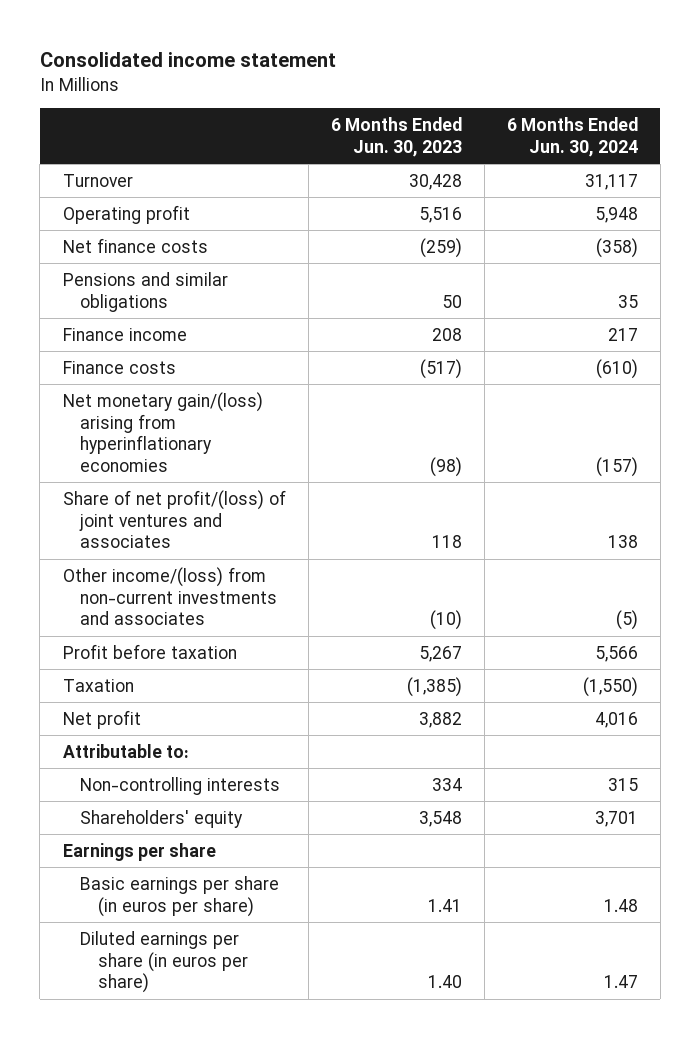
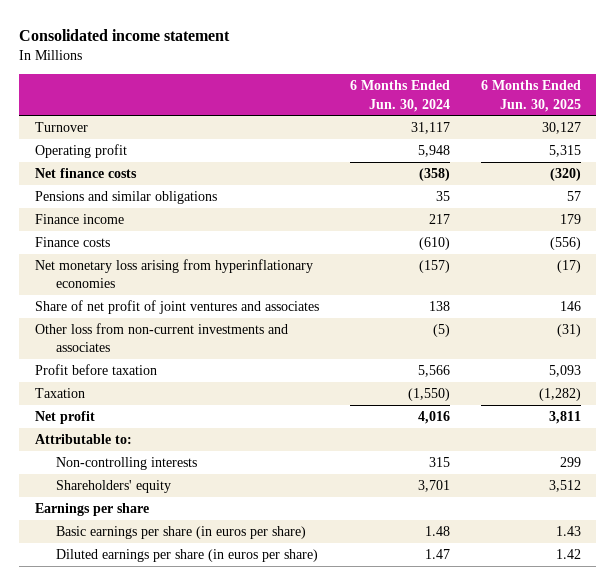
[330,116,462,157] 6 Months Ended Jun. 30, 2023 -> none
none -> [480,80,581,112] 6 Months Ended Jun. 30, 2025
[62,391,263,473] Net monetary gain/(loss) arising from hyperinflationary economies -> [34,258,313,289] Net monetary loss arising from hyperinflationary economies
[62,489,286,549] Share of net profit/(loss) of joint ventures and associates -> [34,299,319,314] Share of net profit of joint ventures and associates
[62,566,278,626] Other income/(loss) from non-current investments and associates -> [34,322,288,353] Other loss from non-current investments and associates

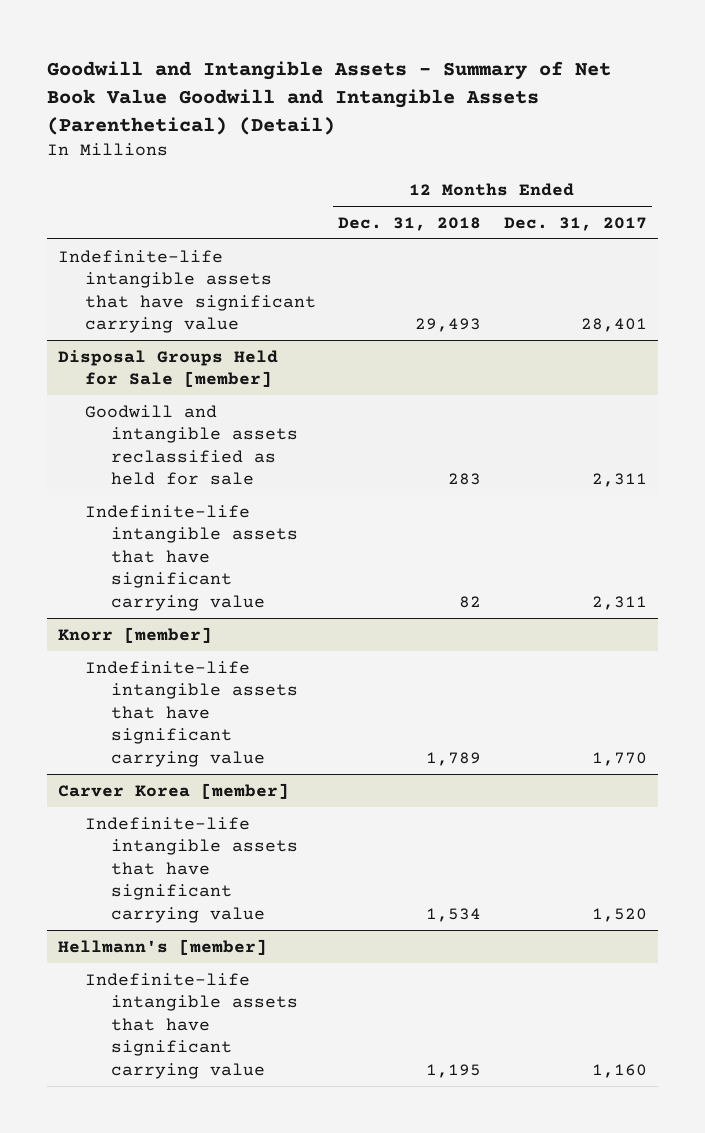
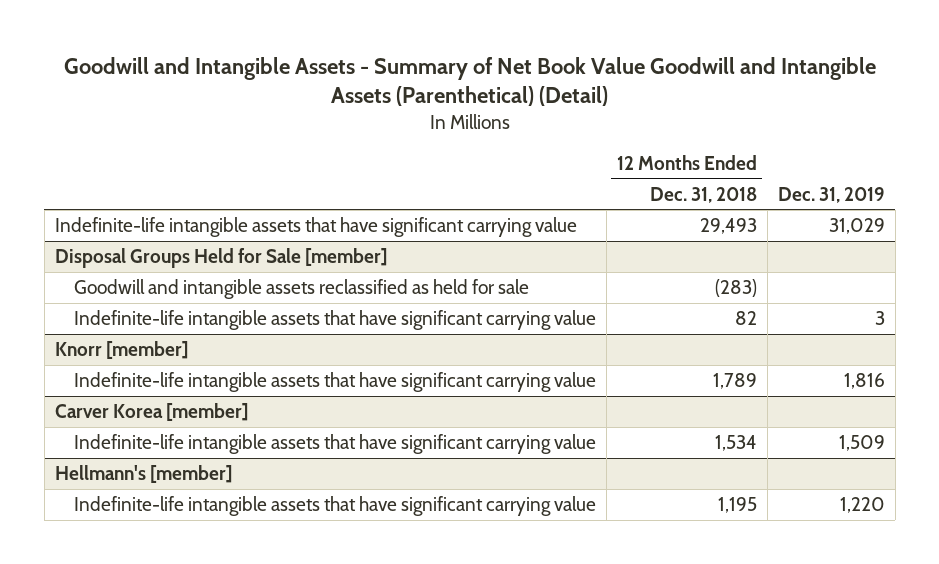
[503,216,647,231] Dec. 31, 2017 -> none
none -> [777,186,885,203] Dec. 31, 2019
[448,473,482,486] 283 -> [714,278,757,297] (283)

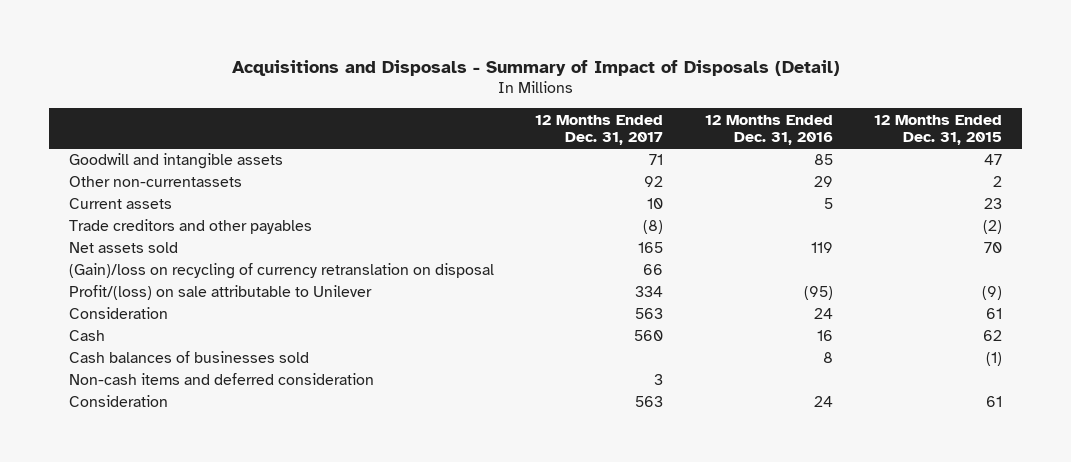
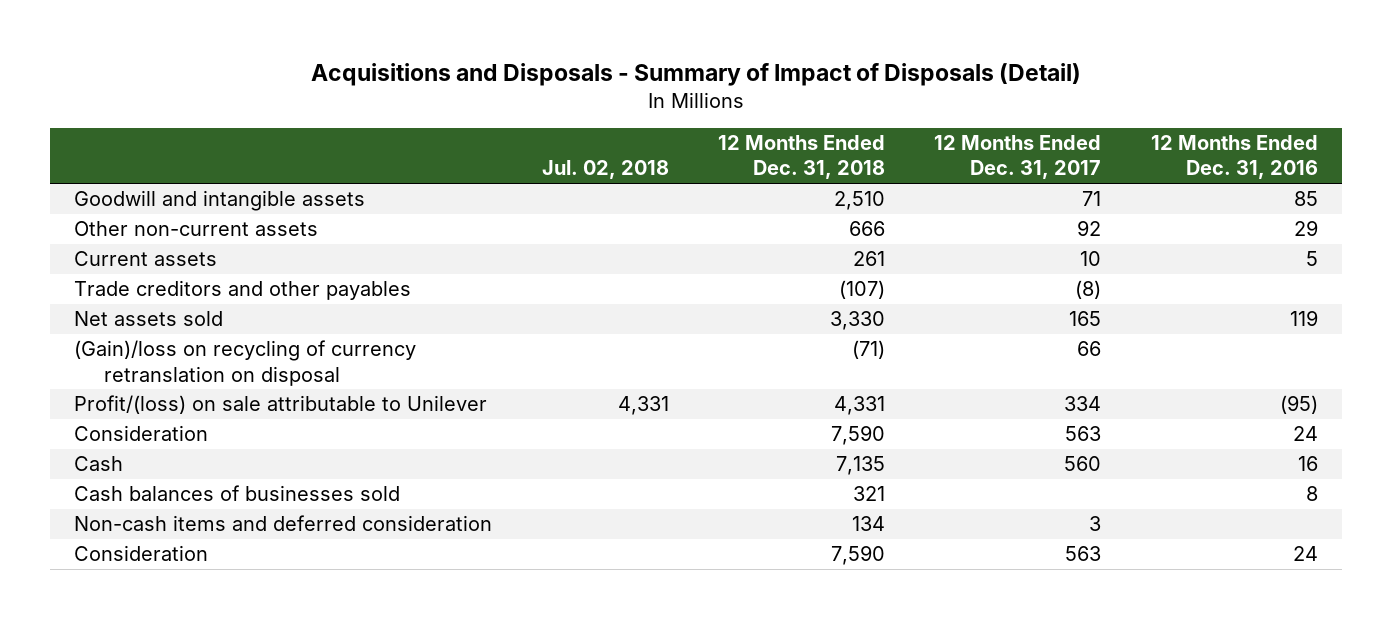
[873,114,1002,146] 12 Months Ended Dec. 31, 2015 -> none
none -> [541,160,669,180] Jul. 02, 2018
none -> [718,135,886,180] 12 Months Ended Dec. 31, 2018
[69,176,243,188] Other non-currentassets -> [74,221,319,237] Other non-current assets

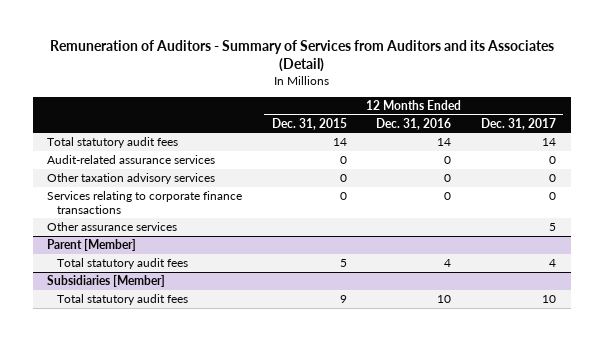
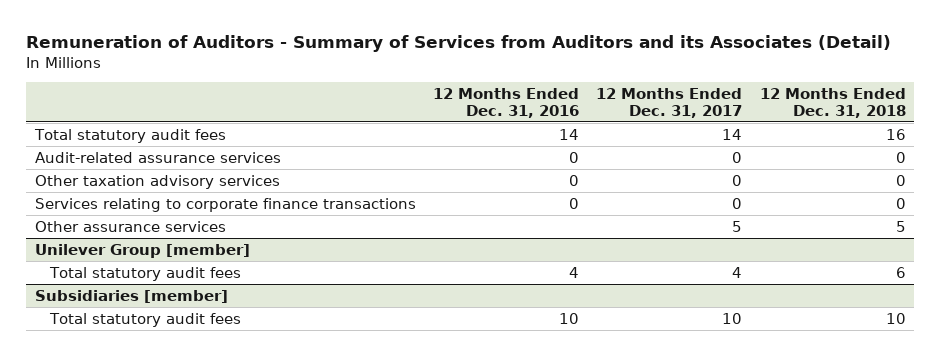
[271,117,347,130] Dec. 31, 2015 -> none
none -> [759,87,906,118] 12 Months Ended Dec. 31, 2018
[47,239,137,252] Parent [Member] -> [34,243,250,258] Unilever Group [member]
[47,275,166,288] Subsidiaries [Member] -> [34,289,228,303] Subsidiaries [member]

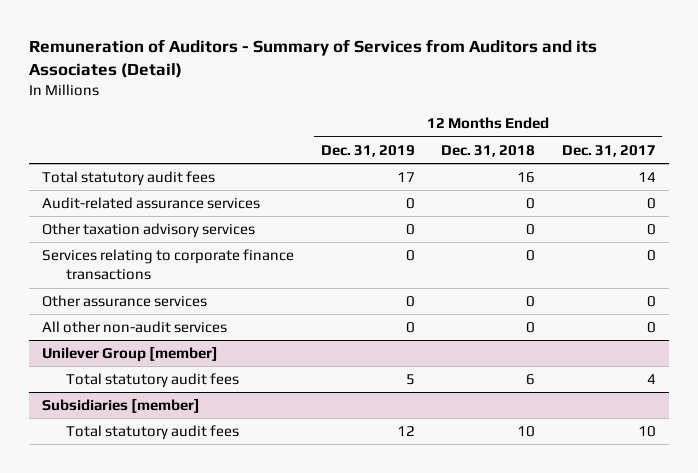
[433,87,580,118] 12 Months Ended Dec. 31, 2016 -> none
none -> [320,144,415,157] Dec. 31, 2019
[732,220,743,232] 5 -> [646,296,656,308] 0
[895,220,906,232] 5 -> [526,296,536,308] 0
none -> [42,321,228,334] All other non-audit services

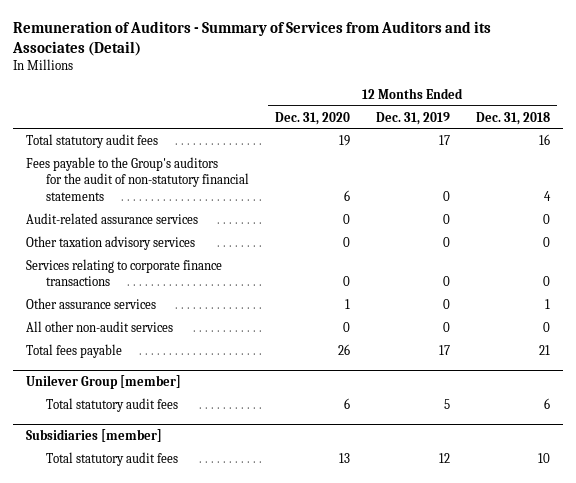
[561,144,656,157] Dec. 31, 2017 -> none
none -> [274,111,350,125] Dec. 31, 2020
none -> [26,156,249,201] Fees payable to the Group's auditors for the audit of non-statutory financial statements
[526,296,536,308] 0 -> [545,298,551,309] 1
none -> [26,343,123,358] Total fees payable

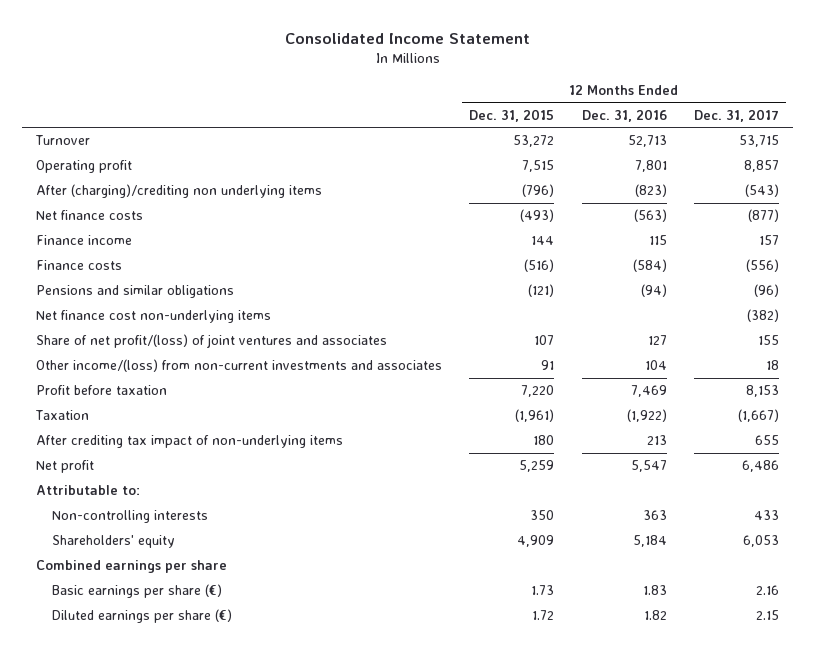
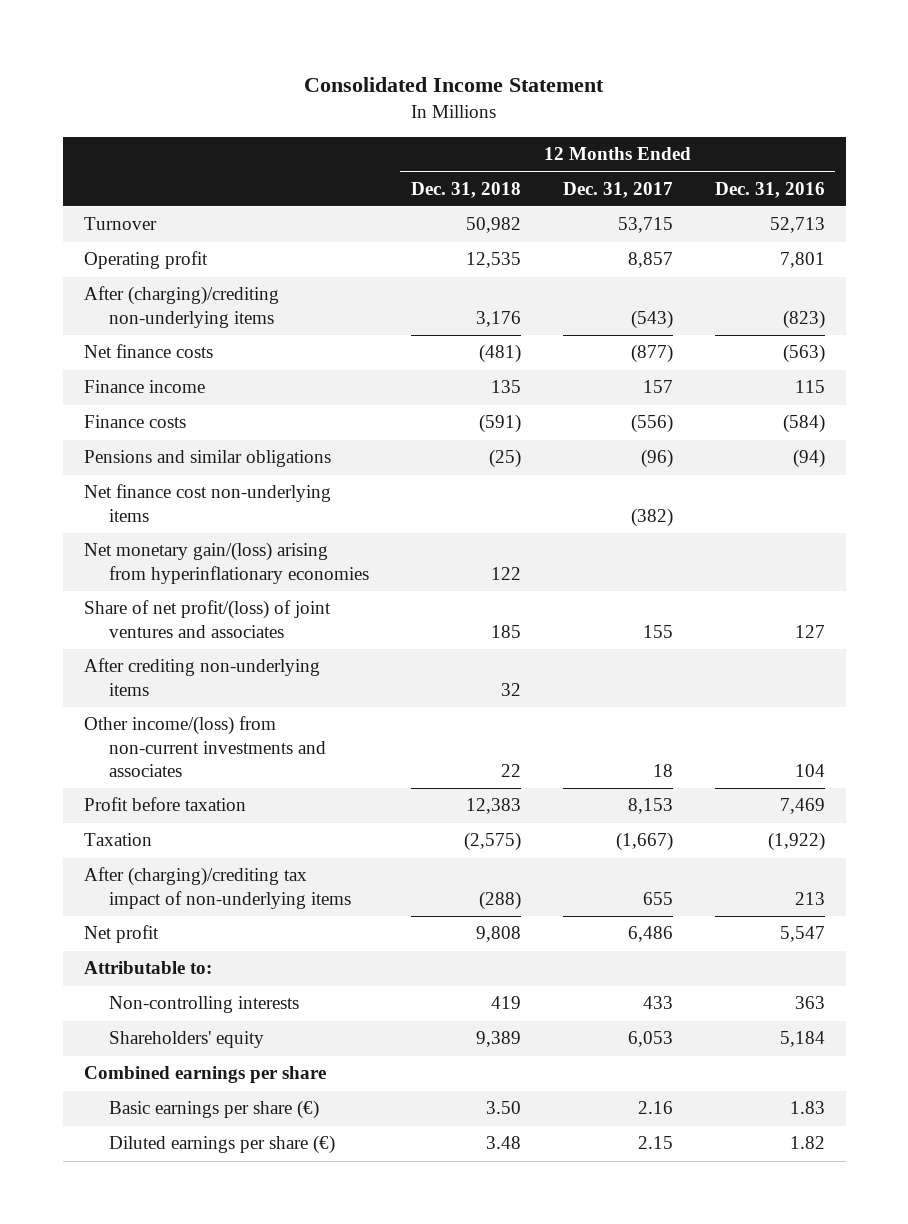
[469,108,555,122] Dec. 31, 2015 -> none
none -> [410,181,521,198] Dec. 31, 2018
[35,184,322,199] After (charging)/crediting non underlying items -> [83,286,279,328] After (charging)/crediting non-underlying items
none -> [83,542,369,584] Net monetary gain/(loss) arising from hyperinflationary economies
none -> [83,658,320,696] After crediting non-underlying items
[35,435,343,449] After crediting tax impact of non-underlying items -> [83,867,351,909] After (charging)/crediting tax impact of non-underlying items

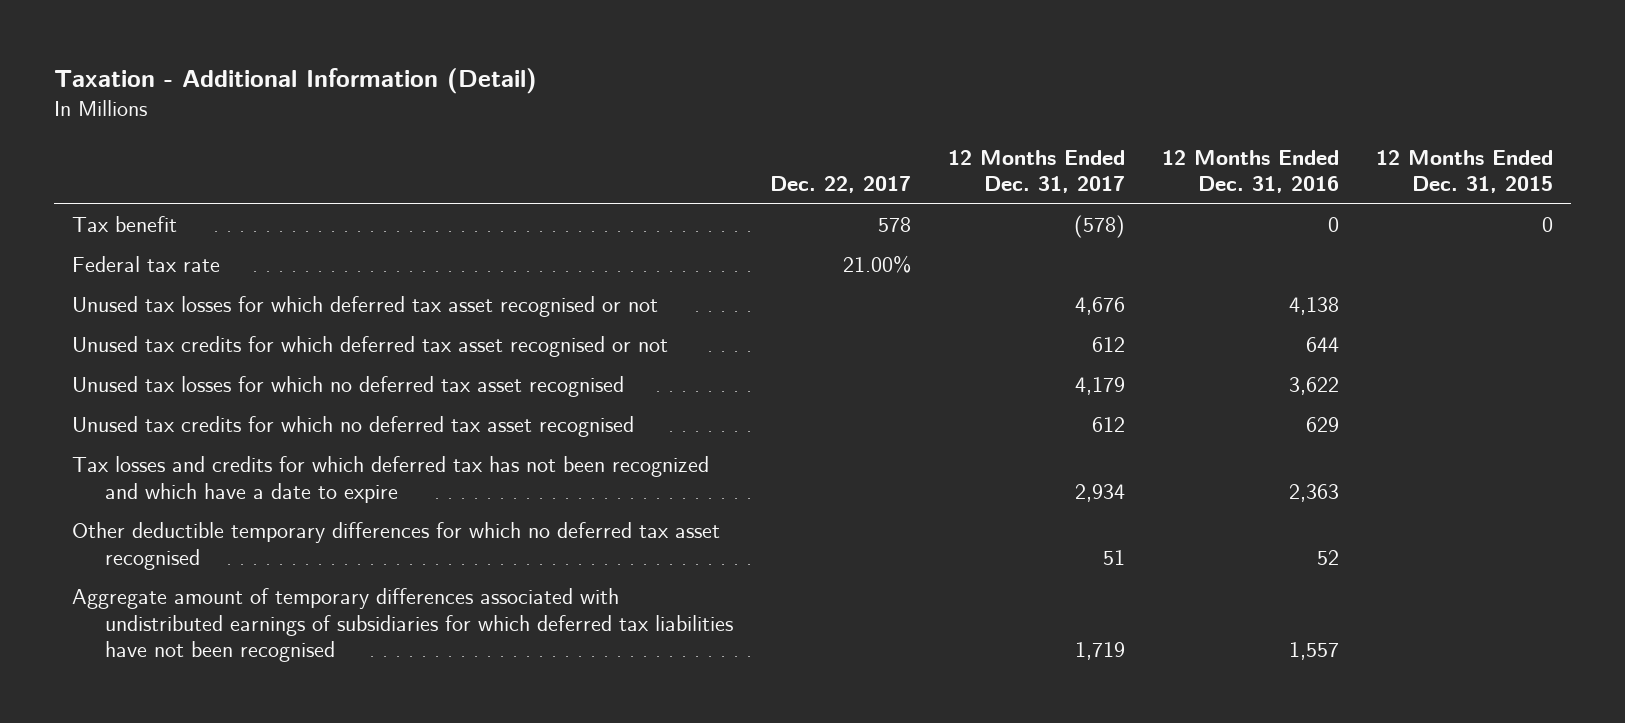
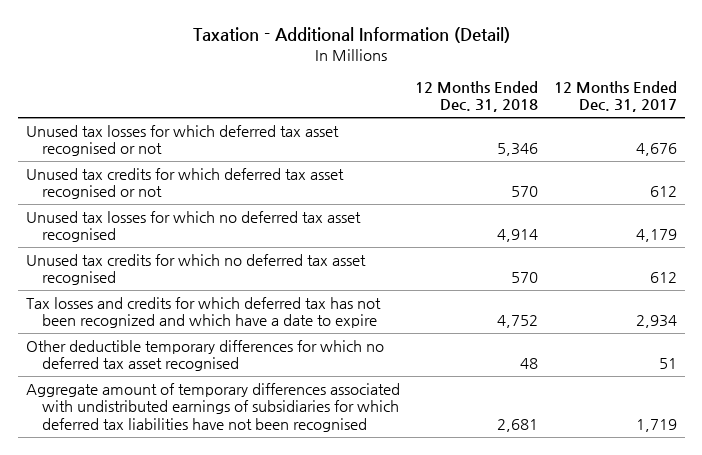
[770,176,912,194] Dec. 22, 2017 -> none
[1161,149,1339,194] 12 Months Ended Dec. 31, 2016 -> none
[1375,149,1553,194] 12 Months Ended Dec. 31, 2015 -> none
none -> [415,81,539,113] 12 Months Ended Dec. 31, 2018
[72,216,178,233] Tax benefit -> none
[72,256,221,273] Federal tax rate -> none

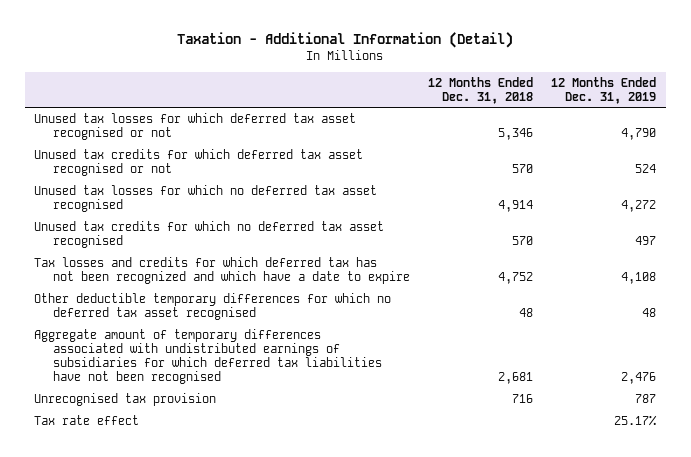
[553,81,677,113] 12 Months Ended Dec. 31, 2017 -> none
none -> [551,76,657,104] 12 Months Ended Dec. 31, 2019
none -> [34,393,217,407] Unrecognised tax provision
none -> [34,415,140,426] Tax rate effect

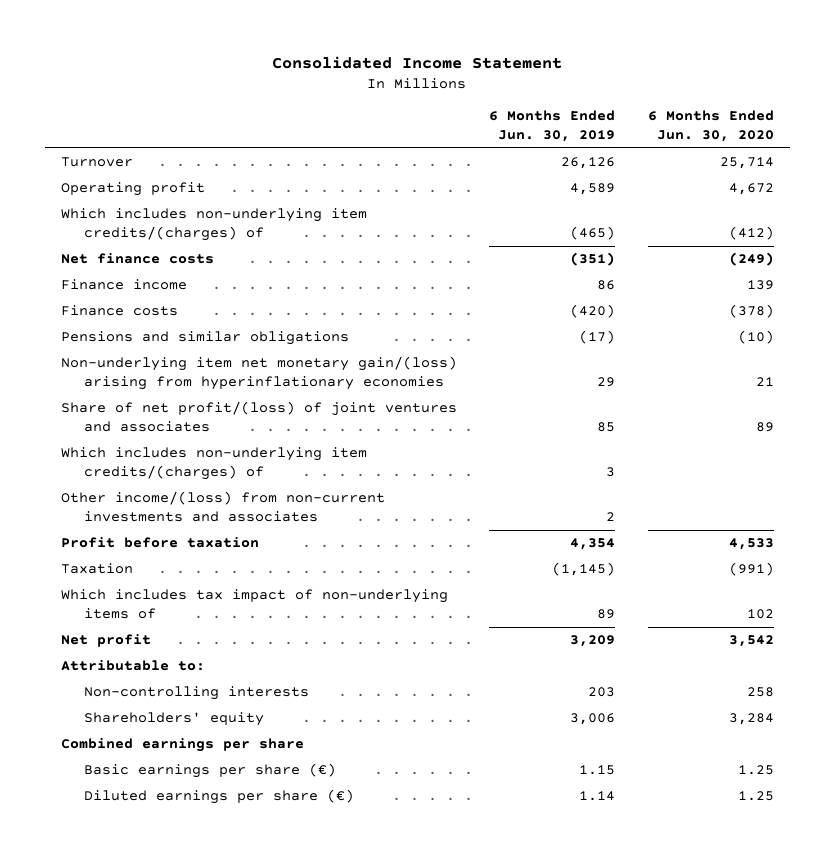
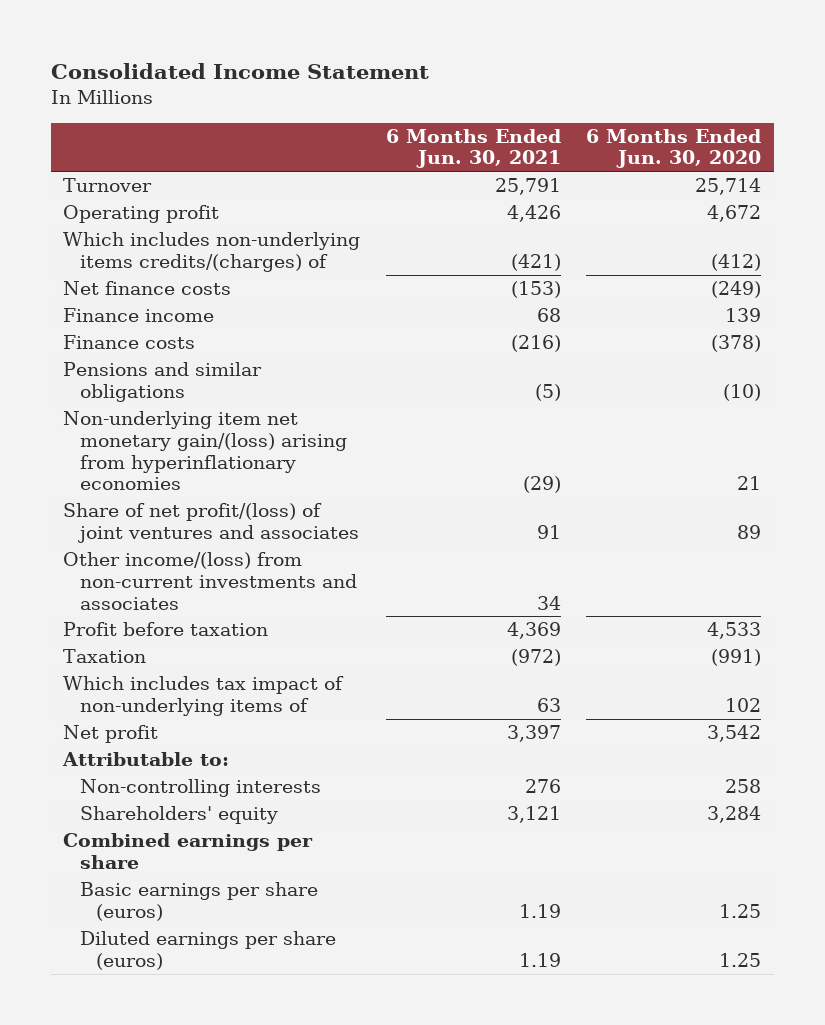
[489,110,616,143] 6 Months Ended Jun. 30, 2019 -> none
none -> [385,128,561,169] 6 Months Ended Jun. 30, 2021
[60,208,367,242] Which includes non-underlying item credits/(charges) of -> [63,232,361,272] Which includes non-underlying items credits/(charges) of
[60,447,367,481] Which includes non-underlying item credits/(charges) of -> none
[84,763,337,779] Basic earnings per share (€) -> [79,882,318,921] Basic earnings per share (euros)
[84,789,355,805] Diluted earnings per share (€) -> [79,931,336,970] Diluted earnings per share (euros)

